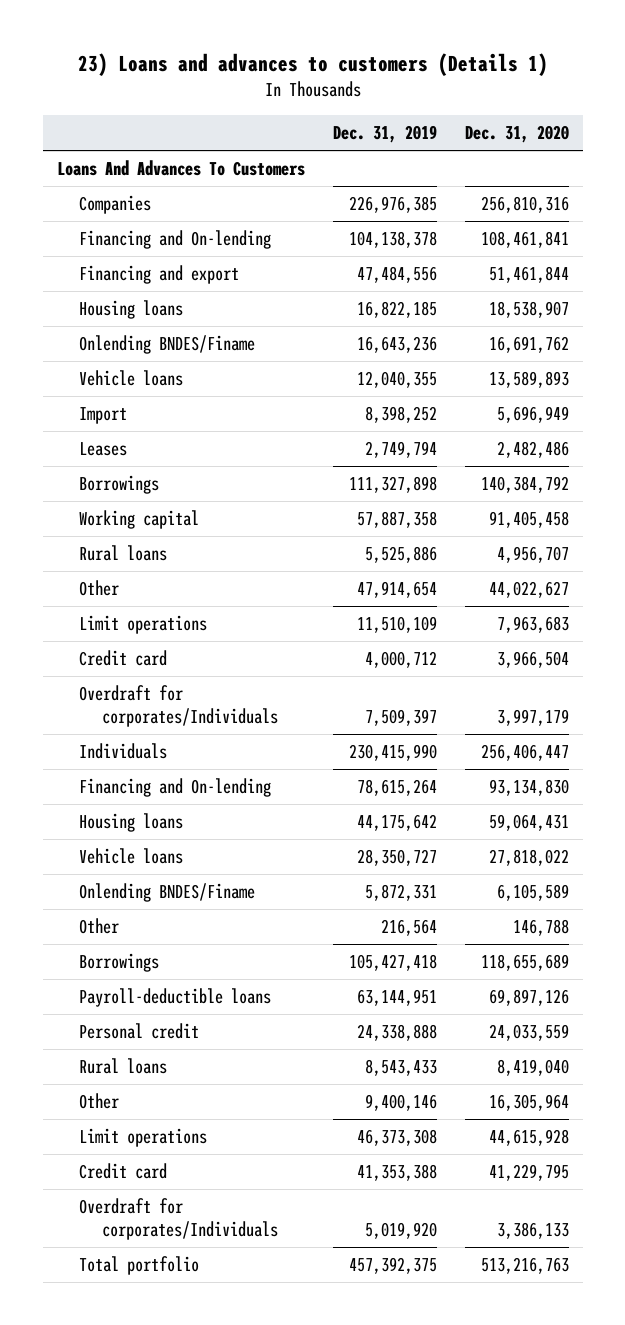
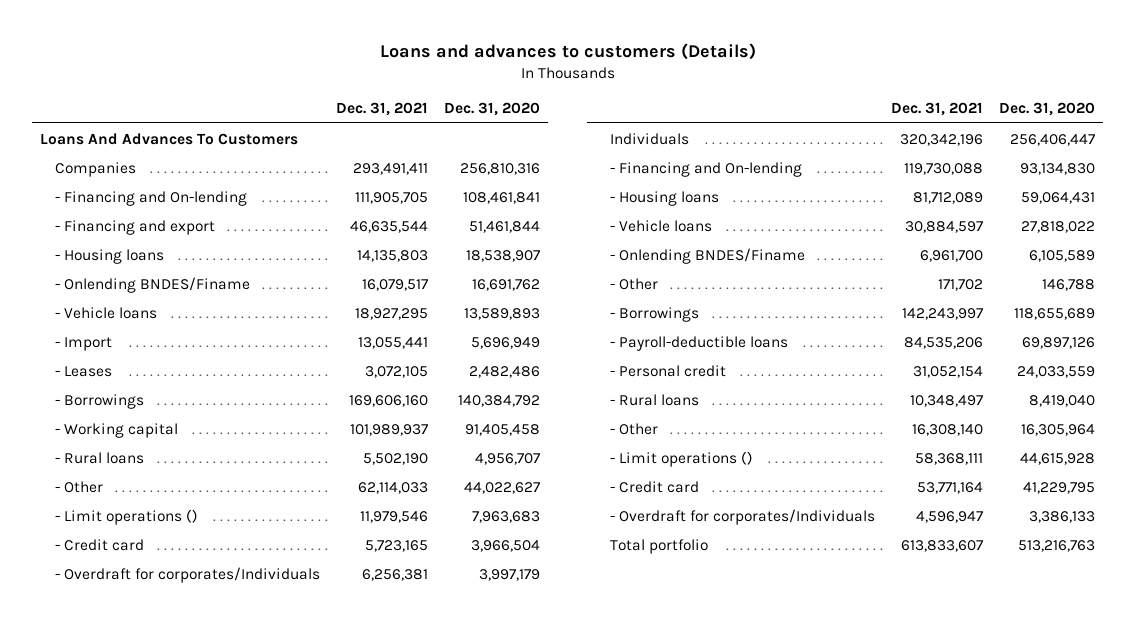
[77,53,548,77] 23) Loans and advances to customers (Details 1) -> [379,42,756,60] Loans and advances to customers (Details)
[332,125,437,144] Dec. 31, 2019 -> none
none -> [335,101,428,116] Dec. 31, 2021
[79,229,272,249] Financing and On-lending -> [54,190,247,206] - Financing and On-lending
[79,264,240,284] Financing and export -> [54,219,215,235] - Financing and export
[79,299,184,319] Housing loans -> [54,248,164,264] - Housing loans
[79,334,256,354] Onlending BNDES/Finame -> [54,276,250,293] - Onlending BNDES/Finame
[79,369,184,386] Vehicle loans -> [54,306,157,319] - Vehicle loans
[79,406,128,424] Import -> [54,336,112,351] - Import
[79,441,128,456] Leases -> [54,365,112,377] - Leases
[79,474,160,494] Borrowings -> [54,393,144,409] - Borrowings
[79,509,200,529] Working capital -> [54,422,178,438] - Working capital
[79,544,168,561] Rural loans -> [54,451,144,464] - Rural loans
[79,579,120,596] Other -> [54,480,103,493] - Other
[79,614,208,634] Limit operations -> [54,508,198,525] - Limit operations ()
[79,649,168,666] Credit card -> [54,538,144,551] - Credit card
[79,684,278,728] Overdraft for corporates/Individuals -> [54,566,320,583] - Overdraft for corporates/Individuals
[79,777,272,797] Financing and On-lending -> [609,161,802,177] - Financing and On-lending
[79,812,184,832] Housing loans -> [609,190,719,206] - Housing loans
[79,847,184,864] Vehicle loans -> [609,219,712,232] - Vehicle loans
[79,882,256,902] Onlending BNDES/Finame -> [609,247,805,264] - Onlending BNDES/Finame
[79,917,120,934] Other -> [609,277,658,290] - Other
[79,952,160,972] Borrowings -> [609,306,699,322] - Borrowings
[79,987,272,1007] Payroll-deductible loans -> [609,335,788,351] - Payroll-deductible loans
[79,1022,200,1039] Personal credit -> [609,364,726,377] - Personal credit
[79,1057,168,1074] Rural loans -> [609,393,699,406] - Rural loans
[79,1092,120,1109] Other -> [609,422,658,435] - Other
[79,1127,208,1147] Limit operations -> [609,450,753,467] - Limit operations ()
[79,1162,168,1179] Credit card -> [609,480,699,493] - Credit card
[79,1197,278,1241] Overdraft for corporates/Individuals -> [609,508,875,525] - Overdraft for corporates/Individuals

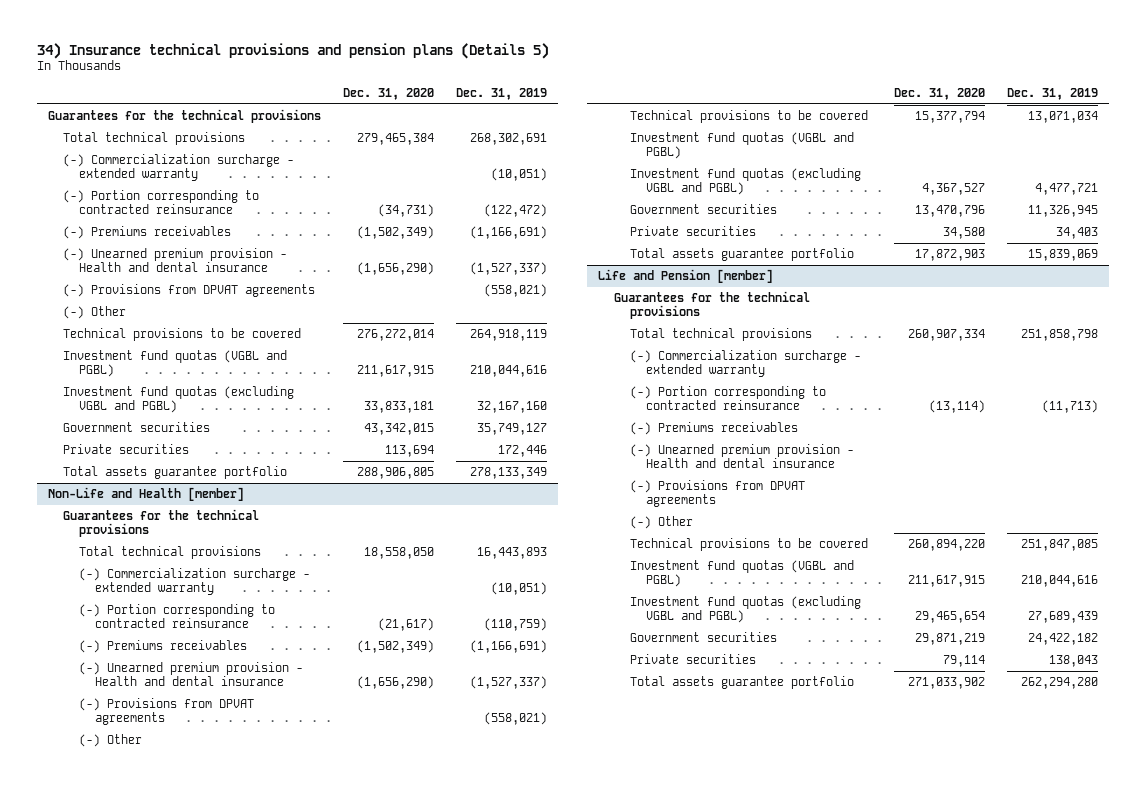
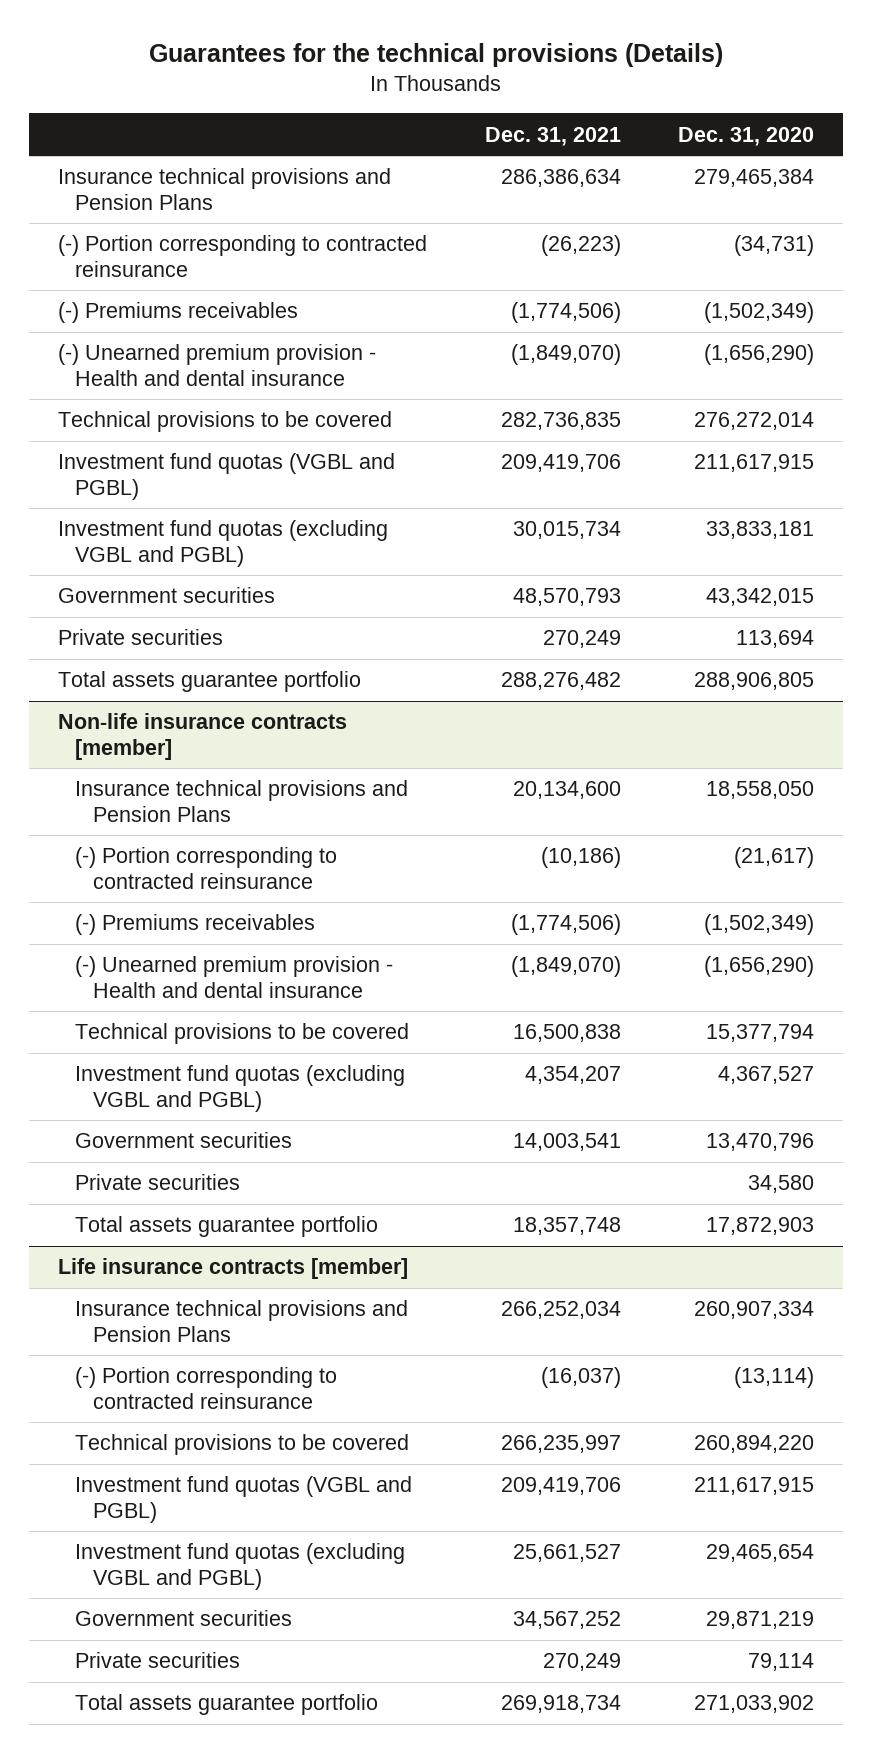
[36,42,549,59] 34) Insurance technical provisions and pension plans (Details 5) -> [149,43,724,68] Guarantees for the technical provisions (Details)
[455,88,547,101] Dec. 31, 2019 -> none
none -> [484,126,621,146] Dec. 31, 2021
[47,108,321,123] Guarantees for the technical provisions -> none
[63,153,295,181] (-) Commercialization surcharge - extended warranty -> none
[63,131,246,145] Total technical provisions -> [57,168,391,210] Insurance technical provisions and Pension Plans
[63,283,316,297] (-) Provisions from DPVAT agreements -> none
[63,305,127,319] (-) Other -> none
[63,508,260,537] Guarantees for the technical provisions -> none
[79,567,311,595] (-) Commercialization surcharge - extended warranty -> none
[47,486,244,501] Non-Life and Health [member] -> [57,713,347,760] Non-life insurance contracts [member]
[79,545,262,559] Total technical provisions -> [75,780,409,822] Insurance technical provisions and Pension Plans
[79,697,255,725] (-) Provisions from DPVAT agreements -> none
[79,733,143,747] (-) Other -> none
[630,131,855,159] Investment fund quotas (VGBL and PGBL) -> none
[614,290,811,319] Guarantees for the technical provisions -> none
[630,349,862,377] (-) Commercialization surcharge - extended warranty -> none
[598,268,774,283] Life and Pension [member] -> [57,1258,408,1280] Life insurance contracts [member]
[630,327,813,341] Total technical provisions -> [75,1300,409,1342] Insurance technical provisions and Pension Plans
[630,421,799,435] (-) Premiums receivables -> none
[630,443,855,468] (-) Unearned premium provision - Health and dental insurance -> none
[630,479,806,507] (-) Provisions from DPVAT agreements -> none
[630,515,694,529] (-) Other -> none

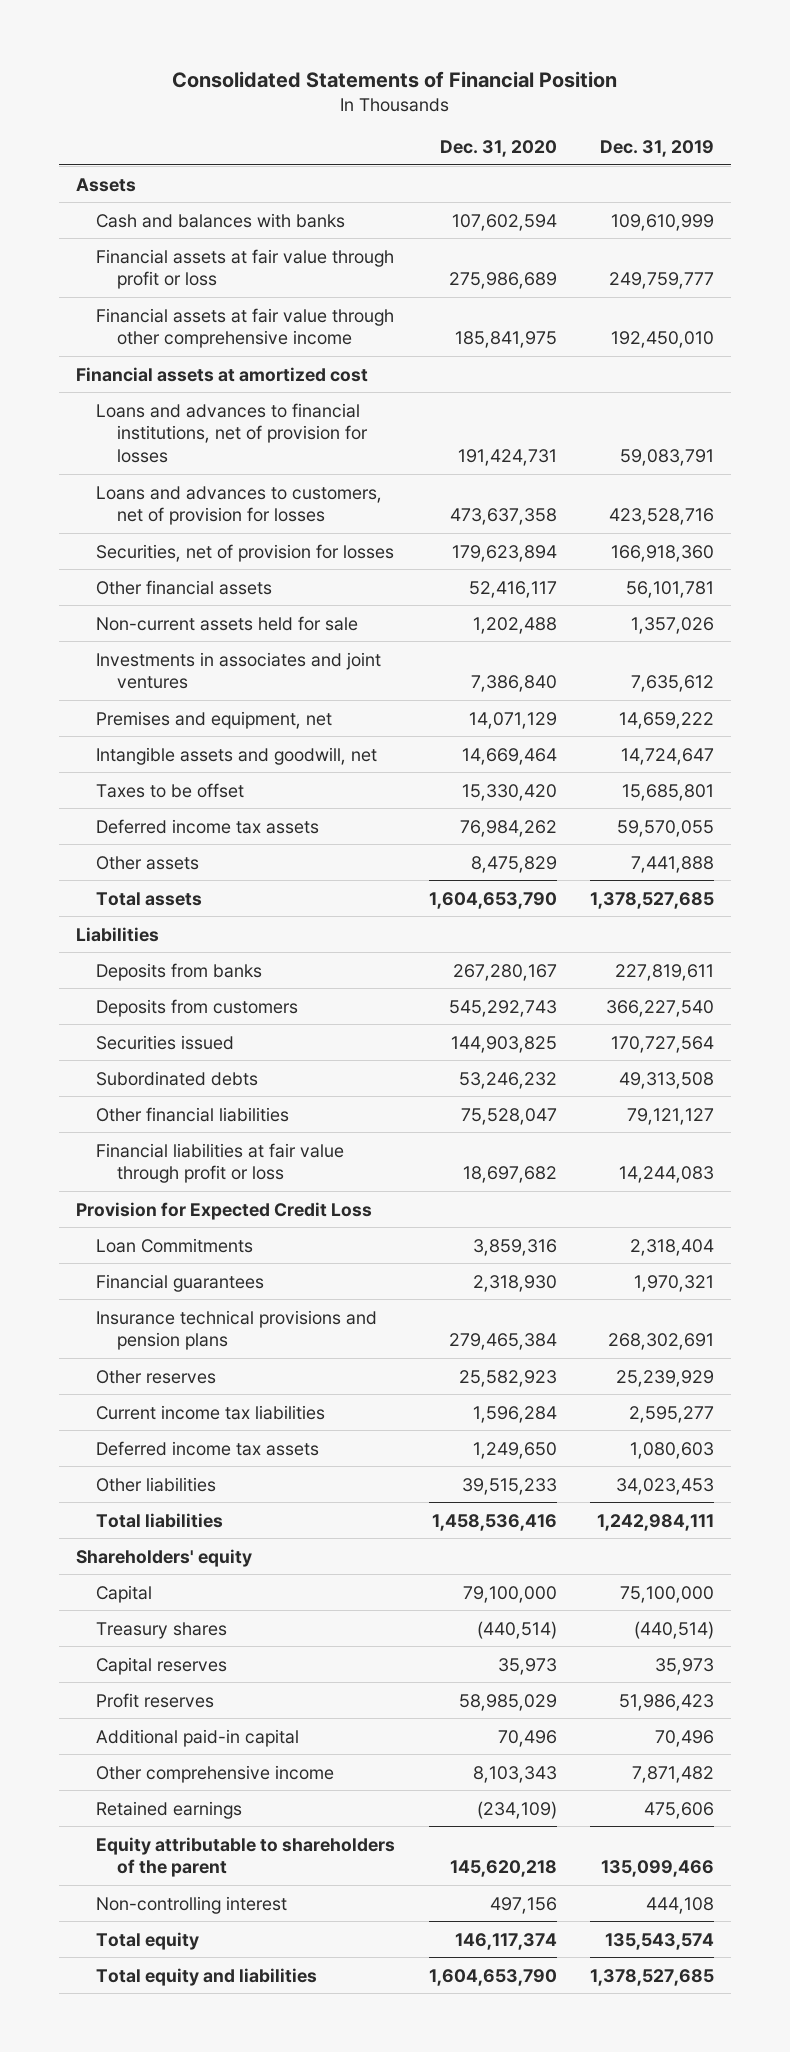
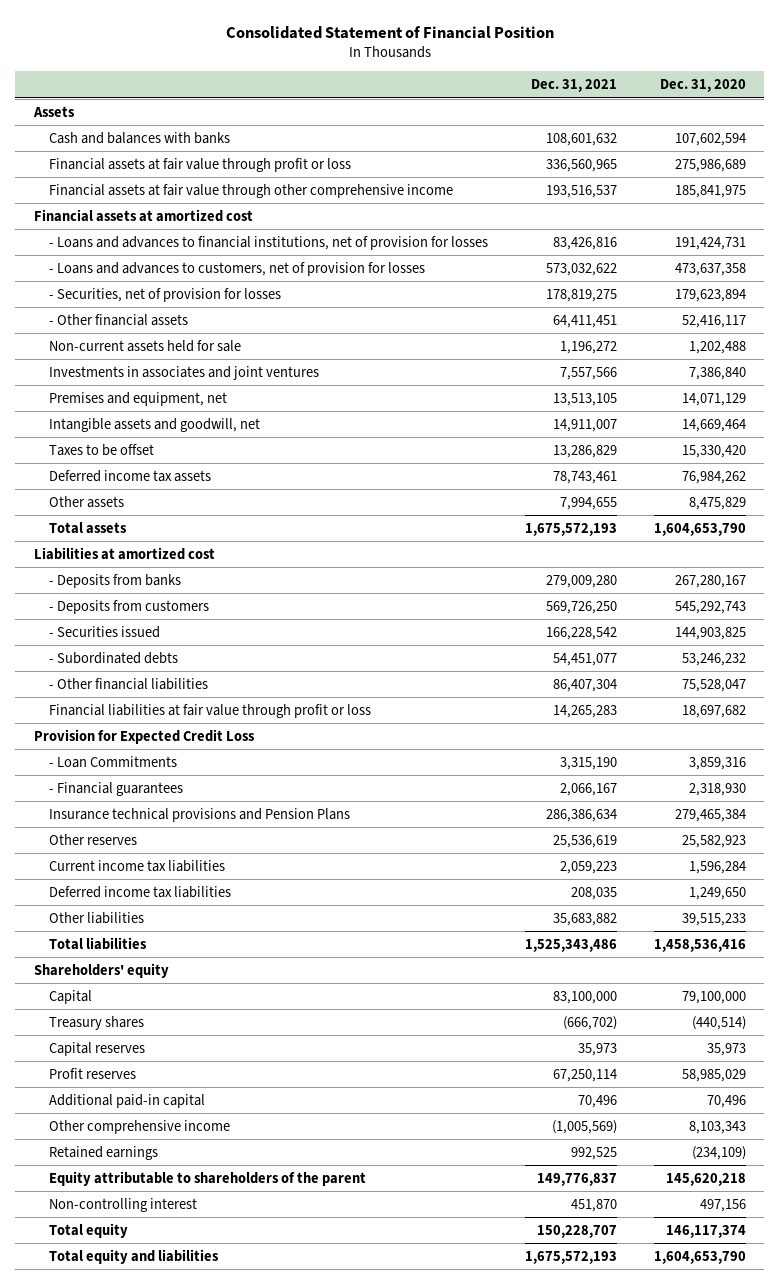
[172,70,618,88] Consolidated Statements of Financial Position -> [225,25,554,39] Consolidated Statement of Financial Position
[600,140,715,158] Dec. 31, 2019 -> none
none -> [530,79,617,93] Dec. 31, 2021
[96,402,368,463] Loans and advances to financial institutions, net of provision for losses -> [48,235,488,250] - Loans and advances to financial institutions, net of provision for losses
[96,485,383,526] Loans and advances to customers, net of provision for losses -> [48,261,425,276] - Loans and advances to customers, net of provision for losses
[96,543,395,562] Securities, net of provision for losses -> [48,287,281,302] - Securities, net of provision for losses
[96,579,273,595] Other financial assets -> [48,313,188,326] - Other financial assets
[75,926,159,942] Liabilities -> none
none -> [33,546,215,560] Liabilities at amortized cost
[96,962,263,981] Deposits from banks -> [48,573,181,588] - Deposits from banks
[96,998,299,1017] Deposits from customers -> [48,599,209,614] - Deposits from customers
[96,1034,235,1050] Securities issued -> [48,625,160,638] - Securities issued
[96,1070,259,1086] Subordinated debts -> [48,651,178,664] - Subordinated debts
[96,1106,290,1122] Other financial liabilities -> [48,677,208,690] - Other financial liabilities
[96,1237,254,1253] Loan Commitments -> [48,755,177,768] - Loan Commitments
[96,1273,265,1292] Financial guarantees -> [48,781,183,796] - Financial guarantees
[96,1309,378,1351] Insurance technical provisions and pension plans -> [48,807,350,822] Insurance technical provisions and Pension Plans
[96,1440,320,1456] Deferred income tax assets -> [48,885,231,898] Deferred income tax liabilities

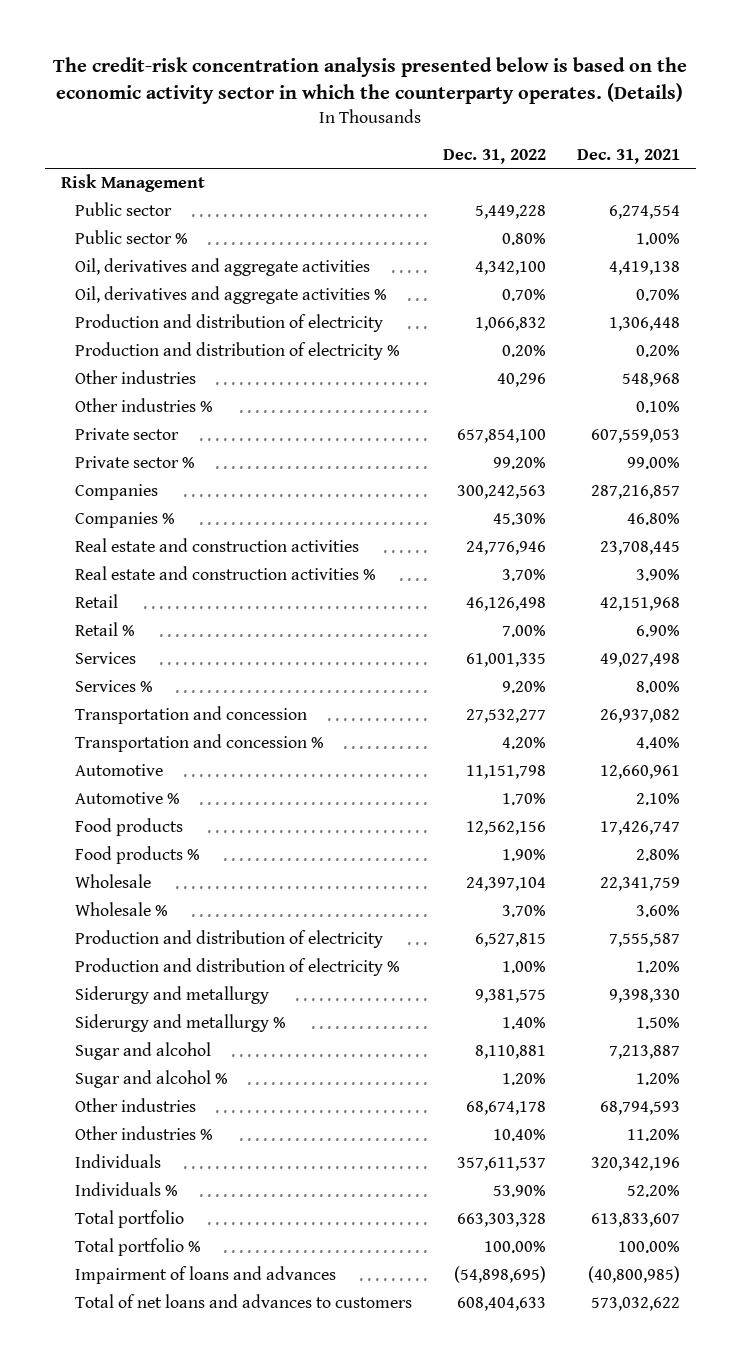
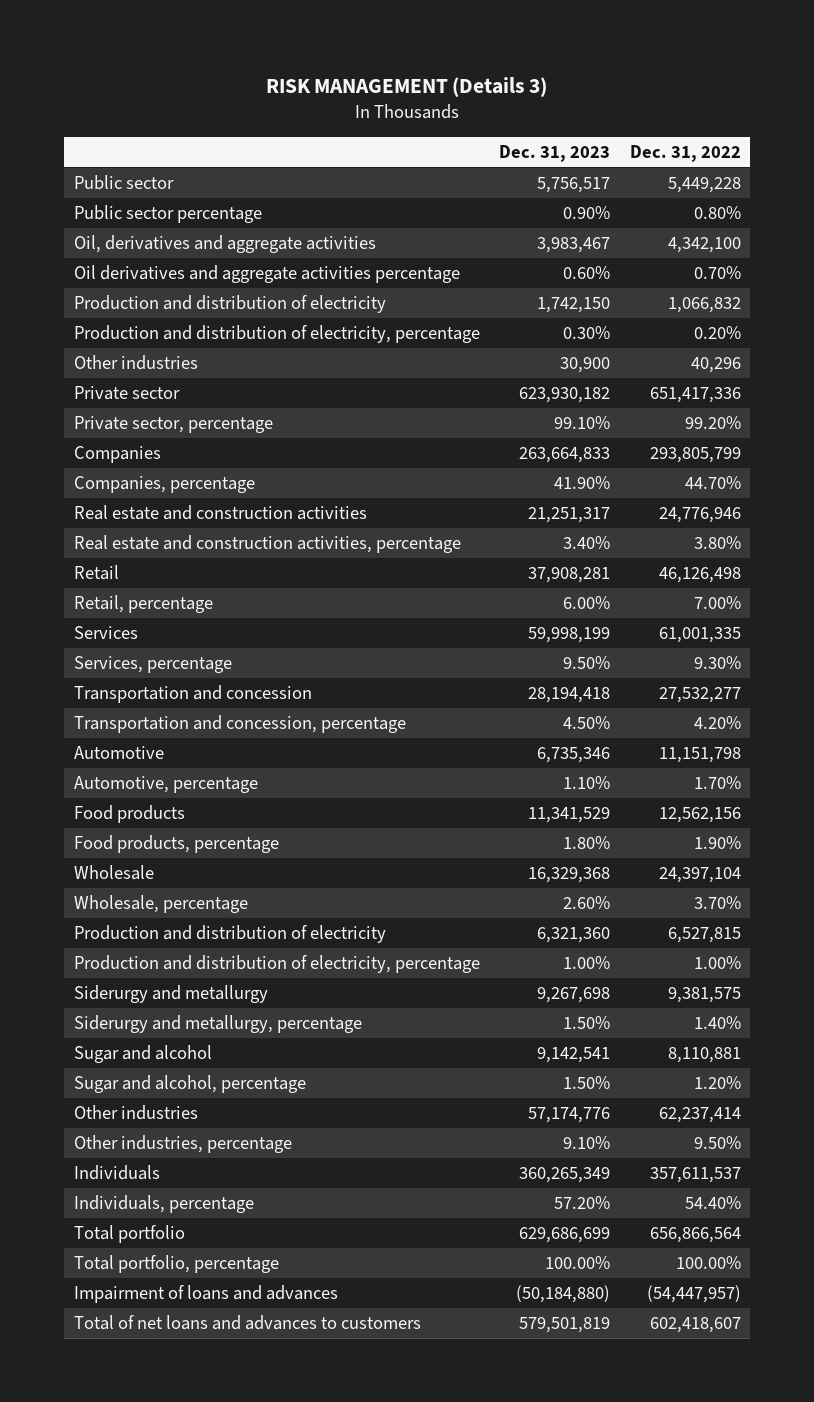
[53,57,688,105] The credit-risk concentration analysis presented below is based on the economic activity sector in which the counterparty operates. (Details) -> [266,76,548,97] RISK MANAGEMENT (Details 3)
[576,148,680,164] Dec. 31, 2021 -> none
none -> [499,145,611,163] Dec. 31, 2023
[60,174,205,193] Risk Management -> none
[74,230,188,245] Public sector % -> [73,205,262,224] Public sector percentage
[74,286,387,305] Oil, derivatives and aggregate activities % -> [73,265,460,284] Oil derivatives and aggregate activities percentage
[74,342,400,361] Production and distribution of electricity % -> [73,325,480,344] Production and distribution of electricity, percentage
[74,398,213,413] Other industries % -> none
[456,429,546,444] 657,854,100 -> [649,387,741,404] 651,417,336
[74,456,195,469] Private sector % -> [73,416,273,434] Private sector, percentage
[456,485,546,500] 300,242,563 -> [649,447,741,464] 293,805,799
[74,512,175,529] Companies % -> [73,476,255,494] Companies, percentage
[492,513,546,526] 45.30% -> [684,476,741,490] 44.70%
[74,566,376,581] Real estate and construction activities % -> [73,535,461,554] Real estate and construction activities, percentage
[501,569,546,582] 3.70% -> [693,536,741,550] 3.80%
[74,622,135,637] Retail % -> [73,595,213,614] Retail, percentage
[74,680,153,693] Services % -> [73,656,232,674] Services, percentage
[501,681,546,694] 9.20% -> [693,656,741,670] 9.30%
[74,734,324,753] Transportation and concession % -> [73,715,406,734] Transportation and concession, percentage
[74,792,180,805] Automotive % -> [73,776,258,794] Automotive, percentage
[74,846,200,865] Food products % -> [73,835,279,854] Food products, percentage
[74,902,168,917] Wholesale % -> [73,895,248,914] Wholesale, percentage
[74,958,400,977] Production and distribution of electricity % -> [73,955,480,974] Production and distribution of electricity, percentage
[74,1014,286,1033] Siderurgy and metallurgy % -> [73,1015,362,1034] Siderurgy and metallurgy, percentage
[74,1070,228,1089] Sugar and alcohol % -> [73,1075,306,1094] Sugar and alcohol, percentage
[465,1101,546,1116] 68,674,178 -> [658,1107,741,1124] 62,237,414
[74,1126,213,1141] Other industries % -> [73,1135,292,1154] Other industries, percentage
[492,1129,546,1142] 10.40% -> [693,1136,741,1150] 9.50%
[74,1182,178,1197] Individuals % -> [73,1195,254,1214] Individuals, percentage
[492,1185,546,1198] 53.90% -> [684,1196,741,1210] 54.40%
[456,1213,546,1228] 663,303,328 -> [649,1227,741,1244] 656,866,564
[74,1238,201,1257] Total portfolio % -> [73,1255,279,1274] Total portfolio, percentage
[453,1266,546,1284] (54,898,695) -> [646,1285,741,1304] (54,447,957)
[456,1297,546,1312] 608,404,633 -> [649,1317,741,1334] 602,418,607

